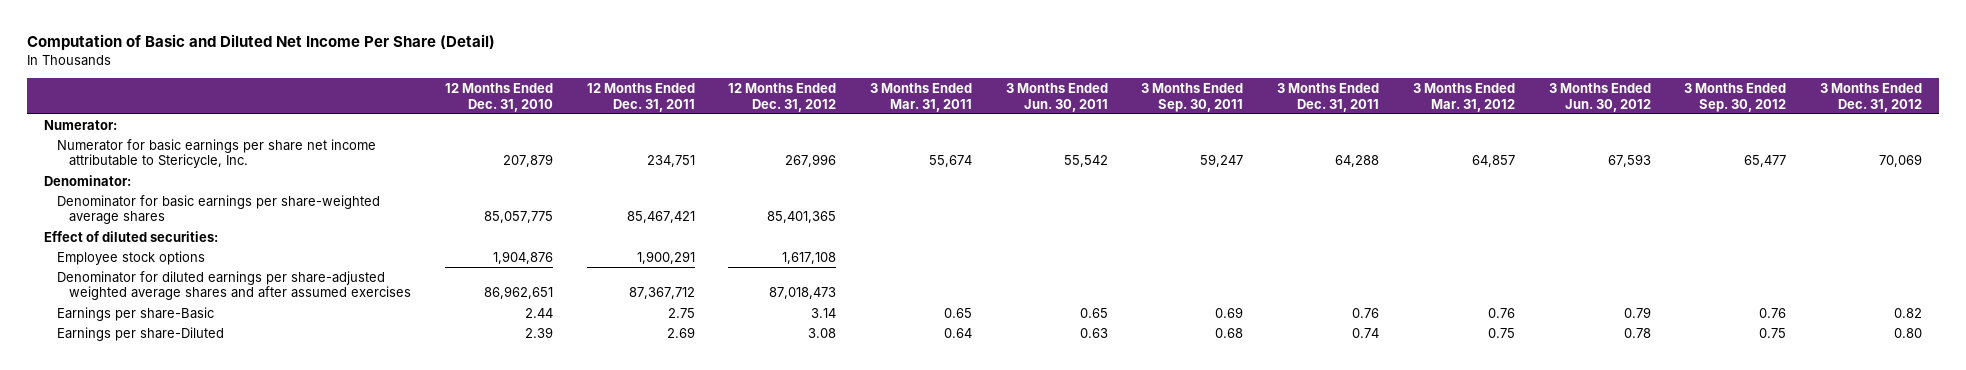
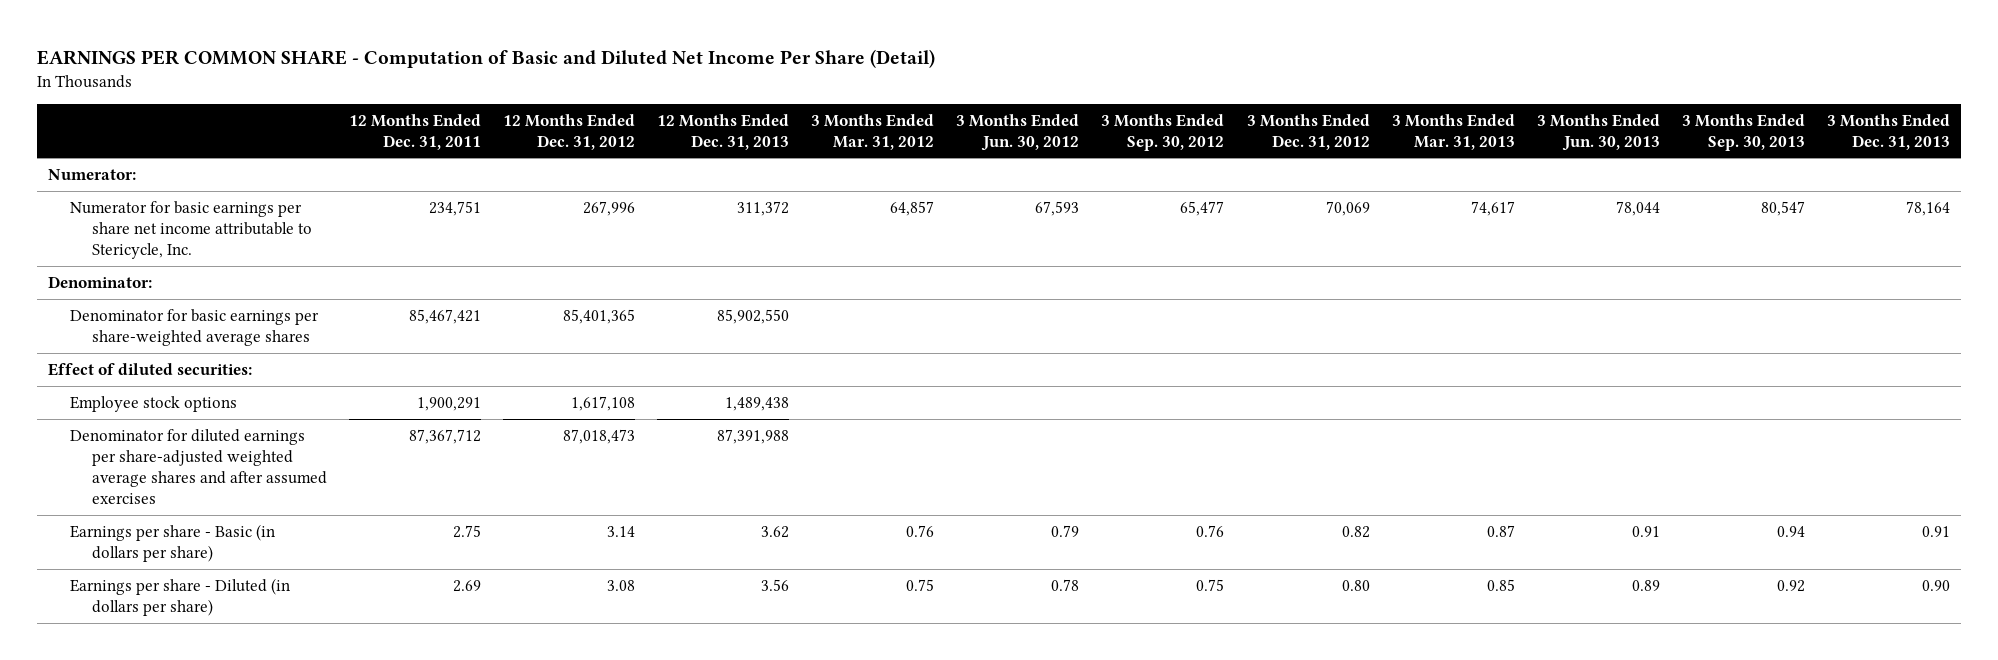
[27,34,496,51] Computation of Basic and Diluted Net Income Per Share (Detail) -> [36,48,935,68] EARNINGS PER COMMON SHARE - Computation of Basic and Diluted Net Income Per Share (Detail)
[445,83,554,112] 12 Months Ended Dec. 31, 2010 -> none
[870,83,973,112] 3 Months Ended Mar. 31, 2011 -> none
[1005,83,1108,112] 3 Months Ended Jun. 30, 2011 -> none
[1141,83,1244,112] 3 Months Ended Sep. 30, 2011 -> none
[1277,83,1380,112] 3 Months Ended Dec. 31, 2011 -> none
none -> [657,113,790,150] 12 Months Ended Dec. 31, 2013
none -> [1391,113,1515,150] 3 Months Ended Mar. 31, 2013
none -> [1536,113,1660,151] 3 Months Ended Jun. 30, 2013
none -> [1681,113,1805,151] 3 Months Ended Sep. 30, 2013
none -> [1826,113,1950,150] 3 Months Ended Dec. 31, 2013
[56,306,214,321] Earnings per share-Basic -> [69,523,275,562] Earnings per share - Basic (in dollars per share)
[56,326,224,341] Earnings per share-Diluted -> [69,577,290,616] Earnings per share - Diluted (in dollars per share)

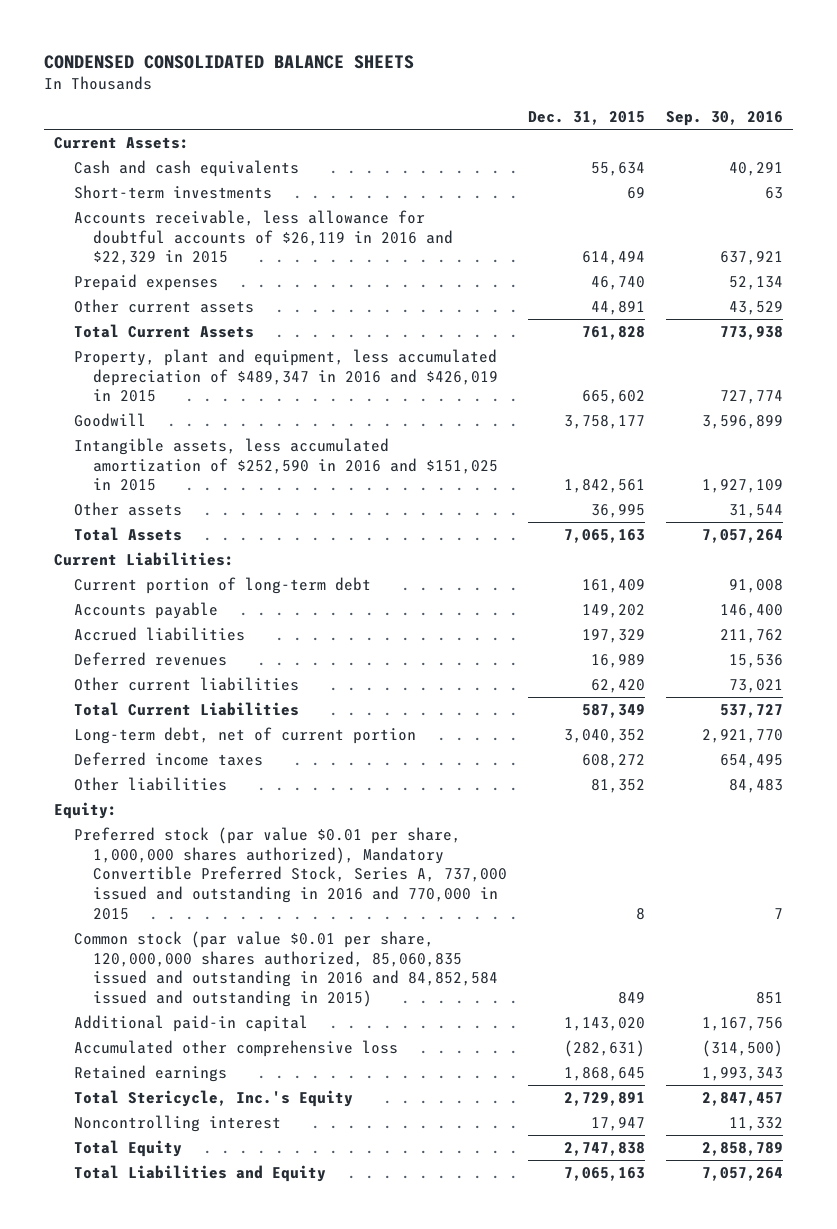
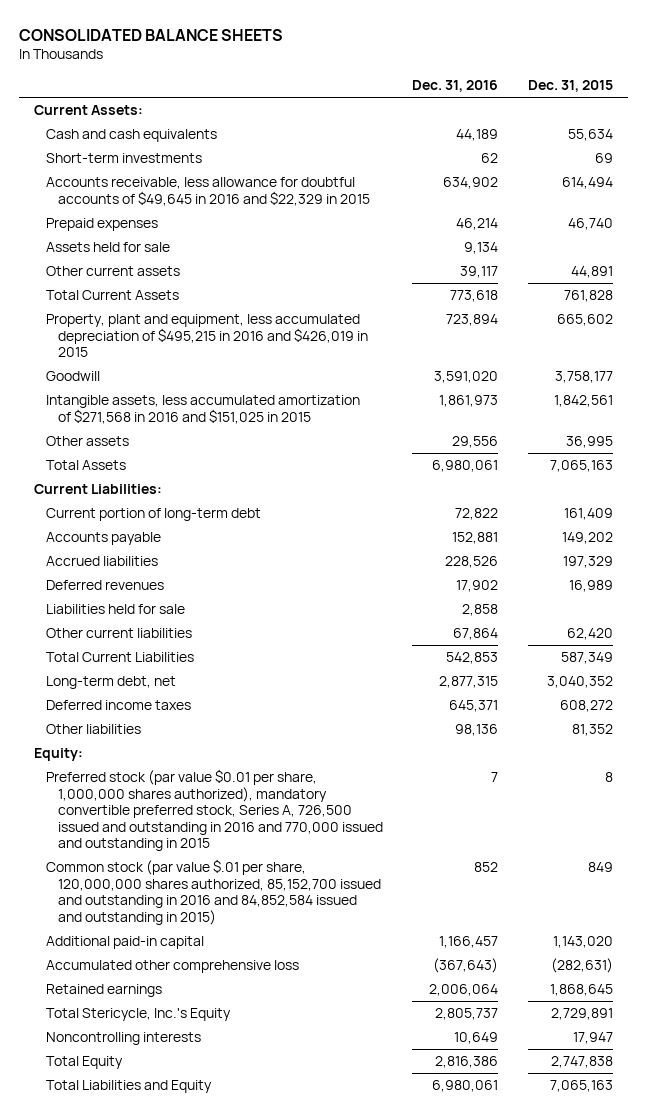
[43,54,414,69] CONDENSED CONSOLIDATED BALANCE SHEETS -> [19,28,284,41] CONSOLIDATED BALANCE SHEETS
[665,111,783,127] Sep. 30, 2016 -> none
none -> [412,80,499,93] Dec. 31, 2016
[73,209,454,266] Accounts receivable, less allowance for doubtful accounts of $26,119 in 2016 and $22,329 in 2015 -> [45,177,370,206] Accounts receivable, less allowance for doubtful accounts of $49,645 in 2016 and $22,329 in 2015
none -> [45,242,170,253] Assets held for sale
[73,348,499,403] Property, plant and equipment, less accumulated depreciation of $489,347 in 2016 and $426,019 in 2015 -> [45,314,368,358] Property, plant and equipment, less accumulated depreciation of $495,215 in 2016 and $426,019 in 2015
[73,437,499,492] Intangible assets, less accumulated amortization of $252,590 in 2016 and $151,025 in 2015 -> [45,395,360,424] Intangible assets, less accumulated amortization of $271,568 in 2016 and $151,025 in 2015
none -> [45,604,185,615] Liabilities held for sale
[73,726,416,744] Long-term debt, net of current portion -> [45,676,176,690] Long-term debt, net
[73,826,508,921] Preferred stock (par value $0.01 per share, 1,000,000 shares authorized), Mandatory Convertible Preferred Stock, Series A, 737,000 issued and outstanding in 2016 and 770,000 in 2015 -> [45,769,383,852] Preferred stock (par value $0.01 per share, 1,000,000 shares authorized), mandatory convertible preferred stock, Series A, 726,500 issued and outstanding in 2016 and 770,000 issued and outstanding in 2015
[73,930,499,1008] Common stock (par value $0.01 per share, 120,000,000 shares authorized, 85,060,835 issued and outstanding in 2016 and 84,852,584 issued and outstanding in 2015) -> [45,859,381,925] Common stock (par value $.01 per share, 120,000,000 shares authorized, 85,152,700 issued and outstanding in 2016 and 84,852,584 issued and outstanding in 2015)
[73,1114,281,1132] Noncontrolling interest -> [45,1032,201,1046] Noncontrolling interests

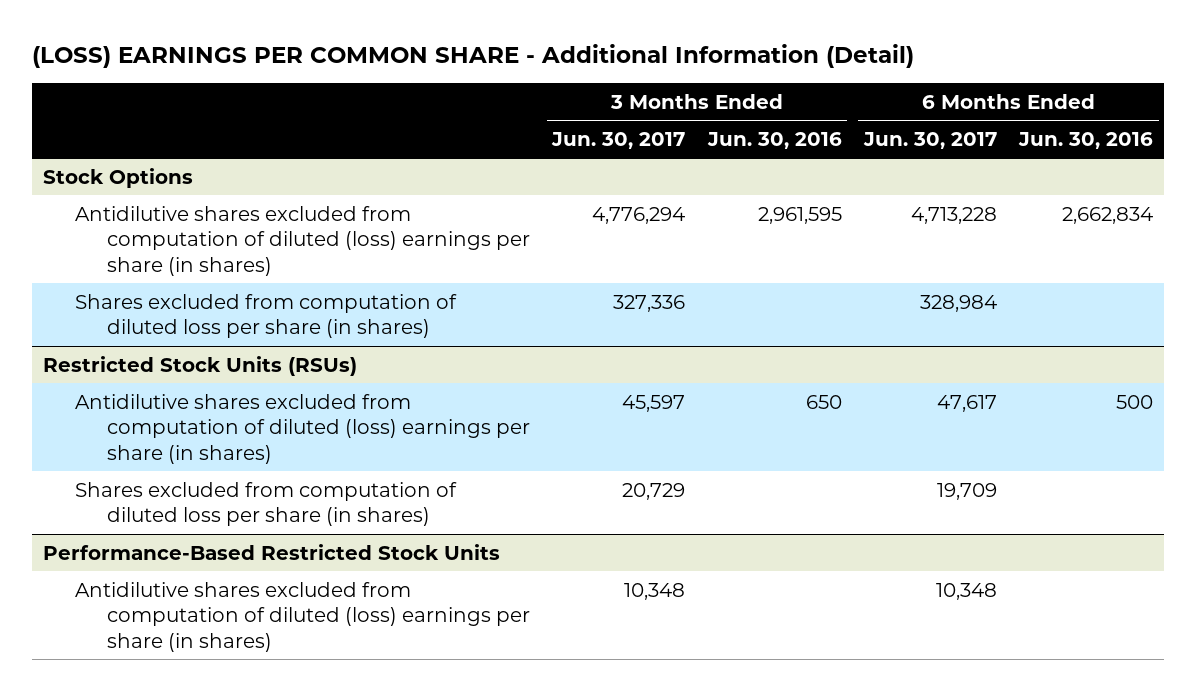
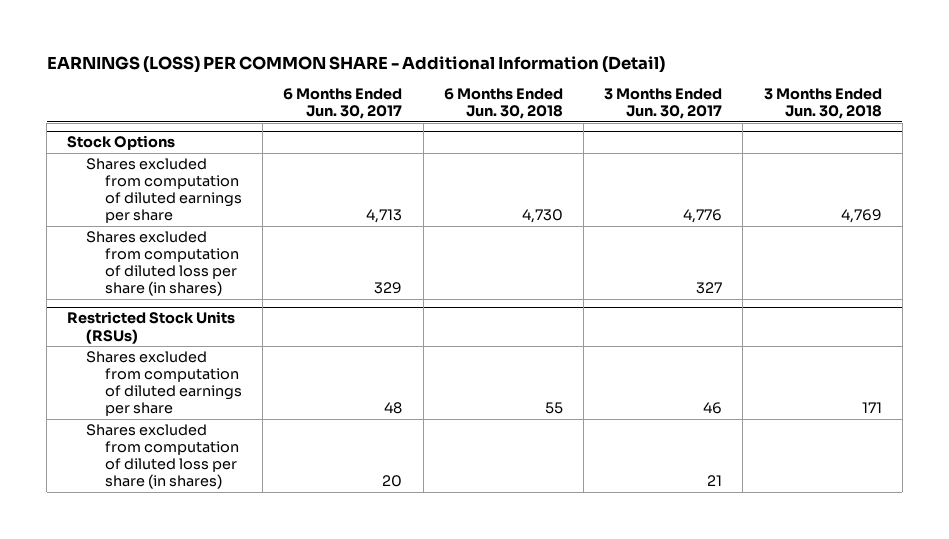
[31,43,914,68] (LOSS) EARNINGS PER COMMON SHARE - Additional Information (Detail) -> [46,56,665,74] EARNINGS (LOSS) PER COMMON SHARE - Additional Information (Detail)
[706,131,842,149] Jun. 30, 2016 -> none
[1018,131,1154,149] Jun. 30, 2016 -> none
none -> [443,88,563,120] 6 Months Ended Jun. 30, 2018
none -> [763,88,882,120] 3 Months Ended Jun. 30, 2018
[74,205,530,276] Antidilutive shares excluded from computation of diluted (loss) earnings per share (in shares) -> [86,157,243,224] Shares excluded from computation of diluted earnings per share
[592,206,686,224] 4,776,294 -> [683,209,723,224] 4,776
[910,206,997,224] 4,713,228 -> [366,209,403,224] 4,713
[613,294,686,312] 327,336 -> [696,282,723,295] 327
[919,294,997,312] 328,984 -> [374,282,403,295] 329
[42,543,500,560] Performance-Based Restricted Stock Units -> none
[74,581,530,652] Antidilutive shares excluded from computation of diluted (loss) earnings per share (in shares) -> none
[74,393,530,464] Antidilutive shares excluded from computation of diluted (loss) earnings per share (in shares) -> [86,350,243,417] Shares excluded from computation of diluted earnings per share
[622,394,686,412] 45,597 -> [703,402,723,415] 46
[936,394,997,412] 47,617 -> [384,402,403,415] 48
[622,482,686,500] 20,729 -> [707,475,723,487] 21
[936,482,997,500] 19,709 -> [382,475,403,488] 20

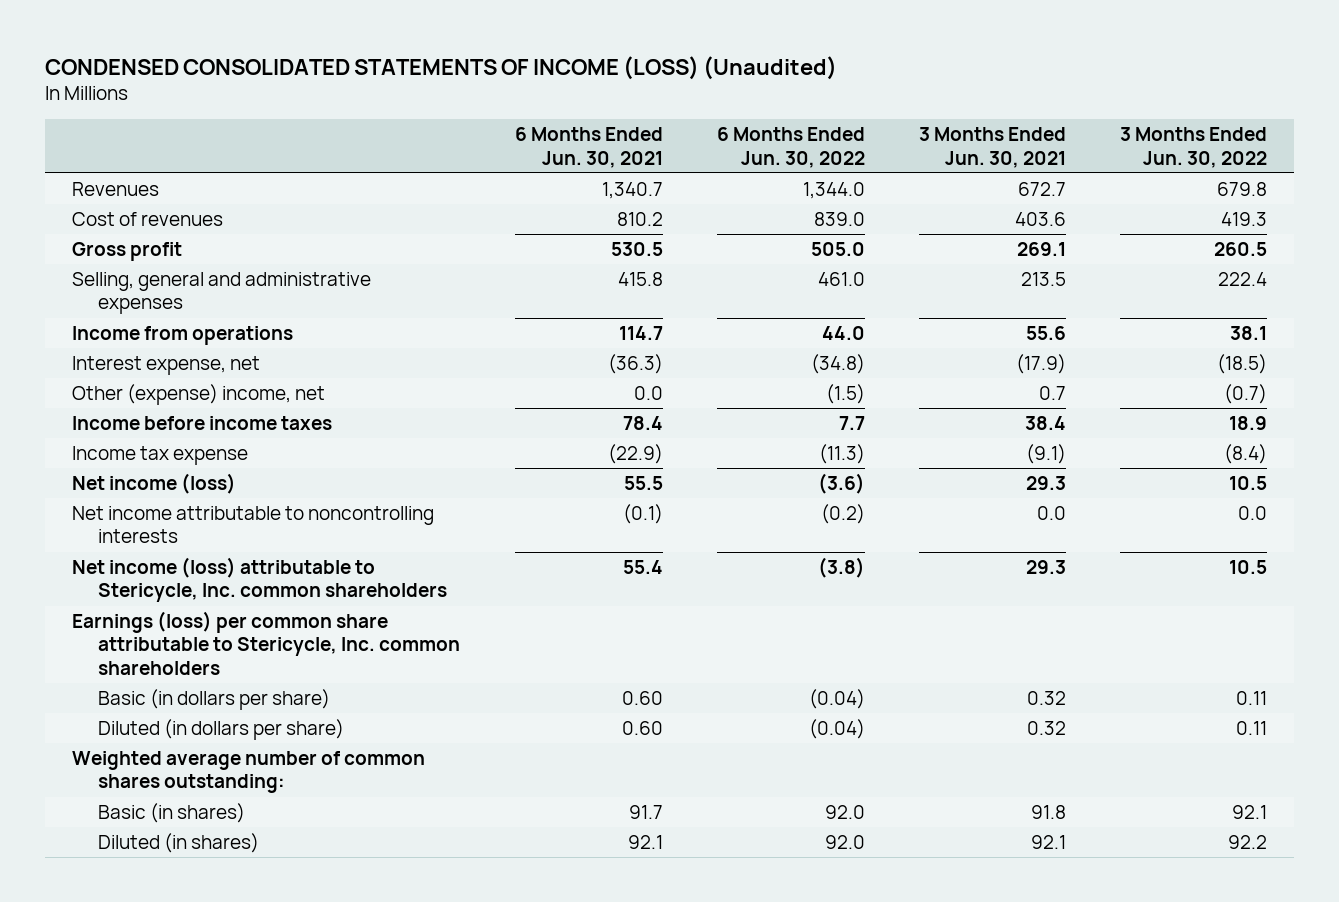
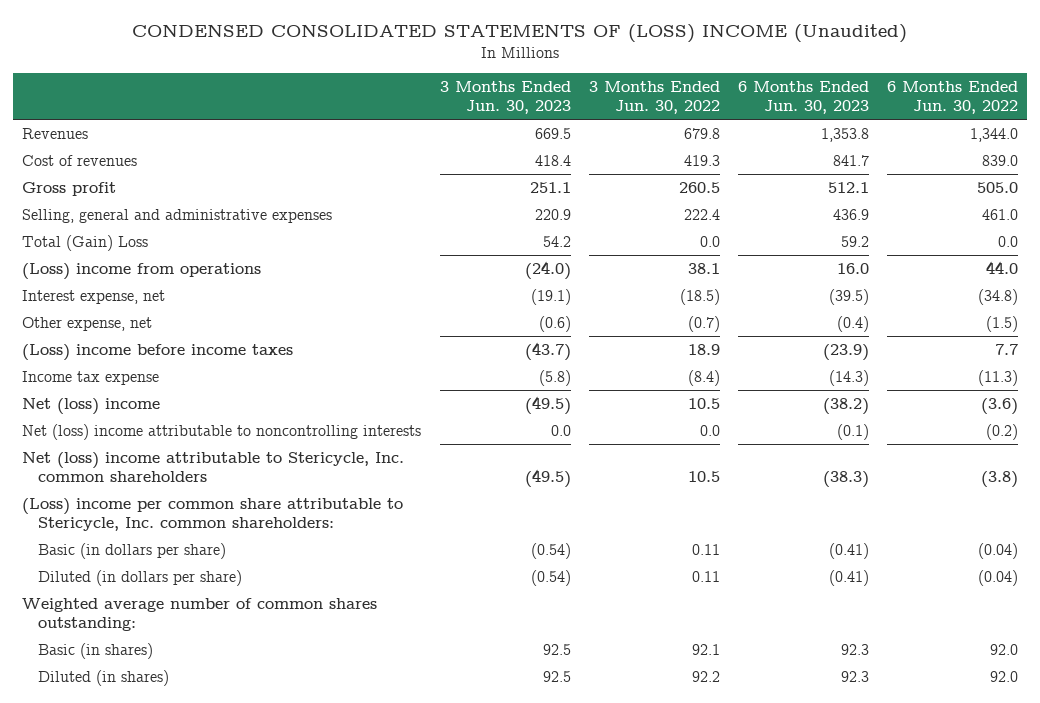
[45,55,838,80] CONDENSED CONSOLIDATED STATEMENTS OF INCOME (LOSS) (Unaudited) -> [132,24,908,44] CONDENSED CONSOLIDATED STATEMENTS OF (LOSS) INCOME (Unaudited)
[514,127,663,168] 6 Months Ended Jun. 30, 2021 -> none
[918,127,1066,168] 3 Months Ended Jun. 30, 2021 -> none
none -> [439,81,571,114] 3 Months Ended Jun. 30, 2023
none -> [737,81,869,114] 6 Months Ended Jun. 30, 2023
none -> [22,234,149,251] Total (Gain) Loss
[72,326,294,346] Income from operations -> [22,262,262,280] (Loss) income from operations
[72,384,326,406] Other (expense) income, net -> [22,316,153,331] Other expense, net
[72,416,333,431] Income before income taxes -> [22,343,294,361] (Loss) income before income taxes
[72,473,237,495] Net income (loss) -> [22,397,161,415] Net (loss) income
[72,506,435,544] Net income attributable to noncontrolling interests -> [22,423,422,440] Net (loss) income attributable to noncontrolling interests
[72,557,448,603] Net income (loss) attributable to Stericycle, Inc. common shareholders -> [22,451,405,482] Net (loss) income attributable to Stericycle, Inc. common shareholders
[72,611,461,675] Earnings (loss) per common share attributable to Stericycle, Inc. common shareholders -> [22,497,404,531] (Loss) income per common share attributable to Stericycle, Inc. common shareholders:

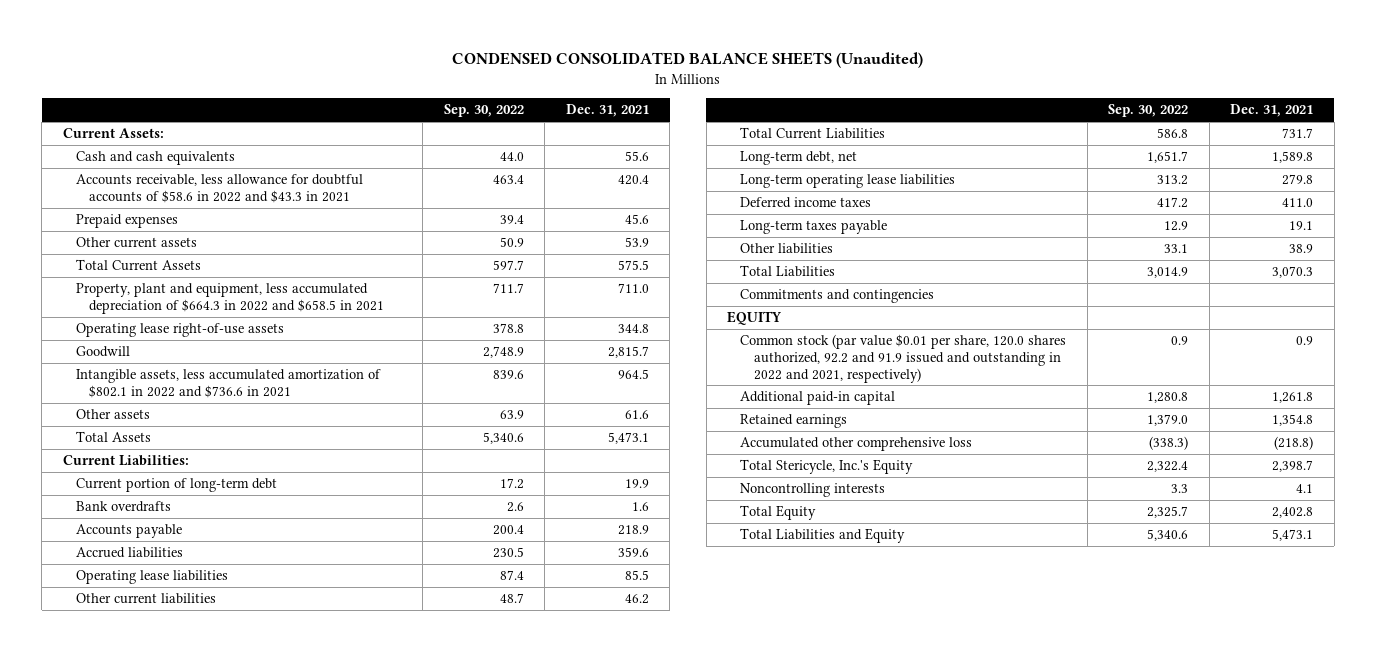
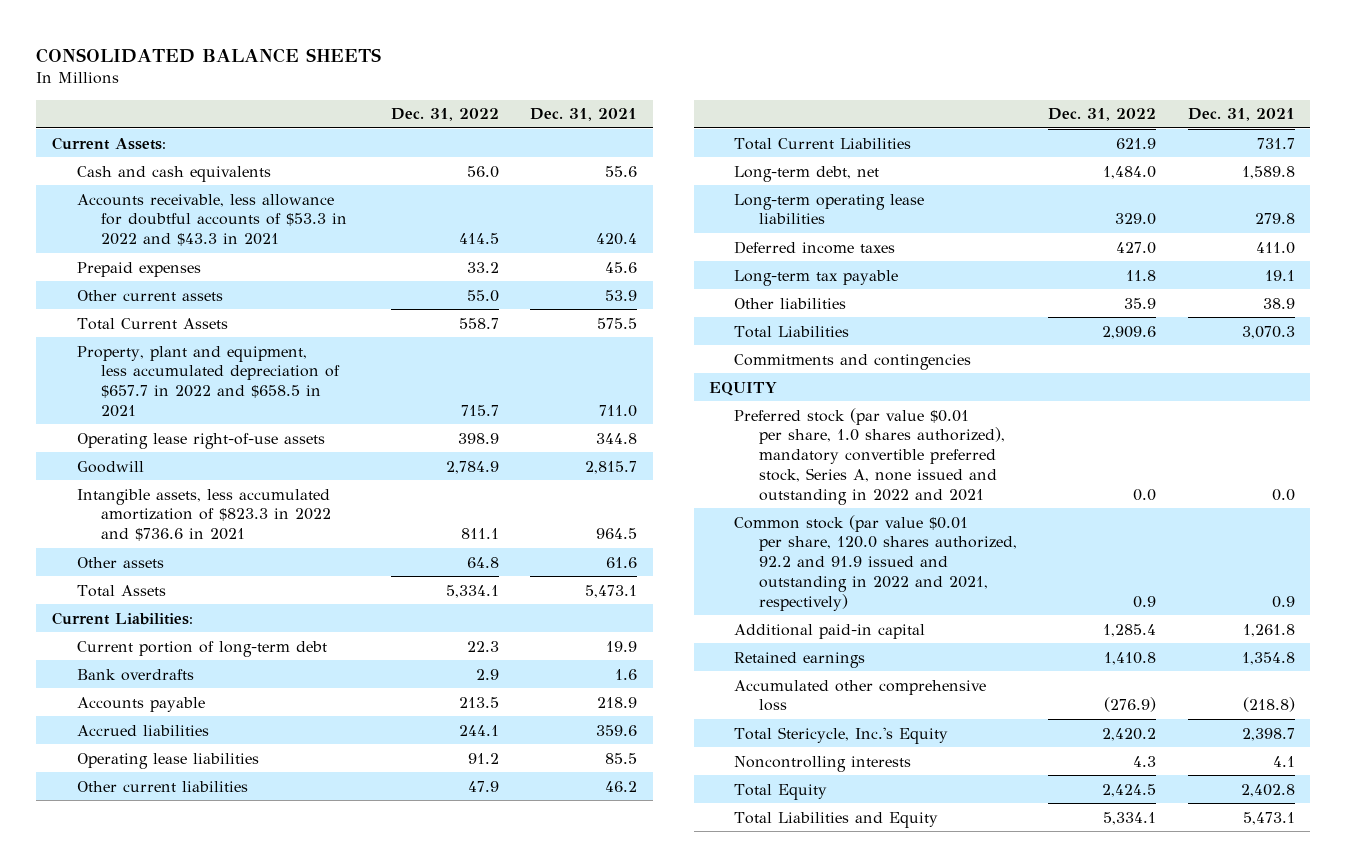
[451,52,923,69] CONDENSED CONSOLIDATED BALANCE SHEETS (Unaudited) -> [36,47,382,63] CONSOLIDATED BALANCE SHEETS
[443,104,524,118] Sep. 30, 2022 -> none
none -> [390,108,499,122] Dec. 31, 2022
[75,174,363,203] Accounts receivable, less allowance for doubtful accounts of $58.6 in 2022 and $43.3 in 2021 -> [76,193,348,247] Accounts receivable, less allowance for doubtful accounts of $53.3 in 2022 and $43.3 in 2021
[75,283,385,314] Property, plant and equipment, less accumulated depreciation of $664.3 in 2022 and $658.5 in 2021 -> [76,345,341,417] Property, plant and equipment, less accumulated depreciation of $657.7 in 2022 and $658.5 in 2021
[75,369,381,398] Intangible assets, less accumulated amortization of $802.1 in 2022 and $736.6 in 2021 -> [76,488,332,542] Intangible assets, less accumulated amortization of $823.3 in 2022 and $736.6 in 2021
[740,220,888,235] Long-term taxes payable -> [734,269,899,286] Long-term tax payable
none -> [734,407,1005,505] Preferred stock (par value $0.01 per share, 1.0 shares authorized), mandatory convertible preferred stock, Series A, none issued and outstanding in 2022 and 2021

